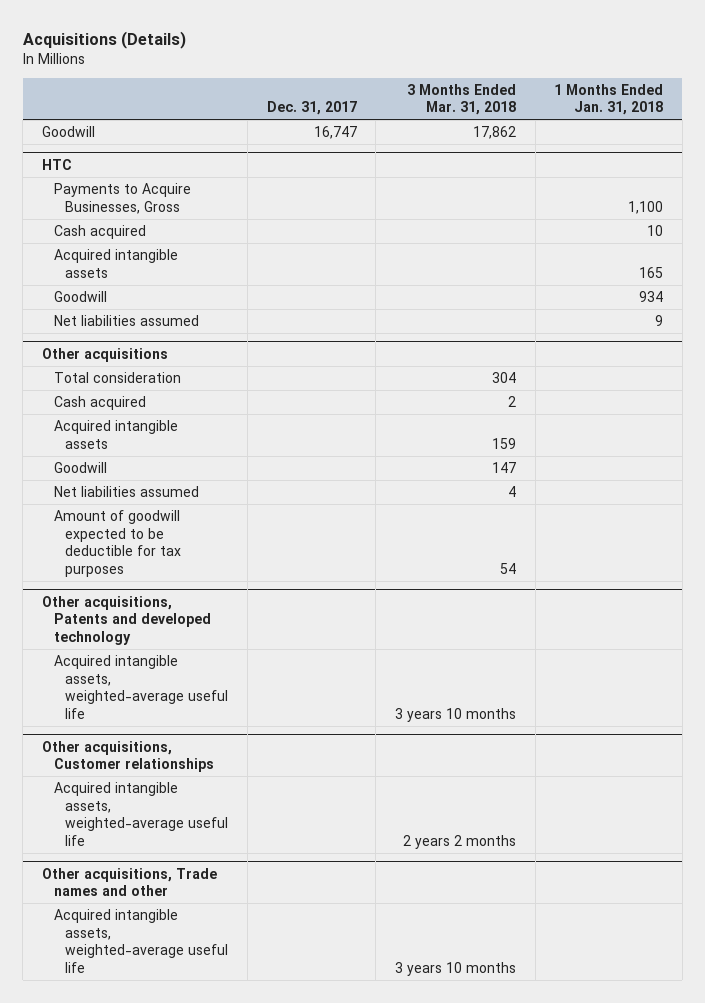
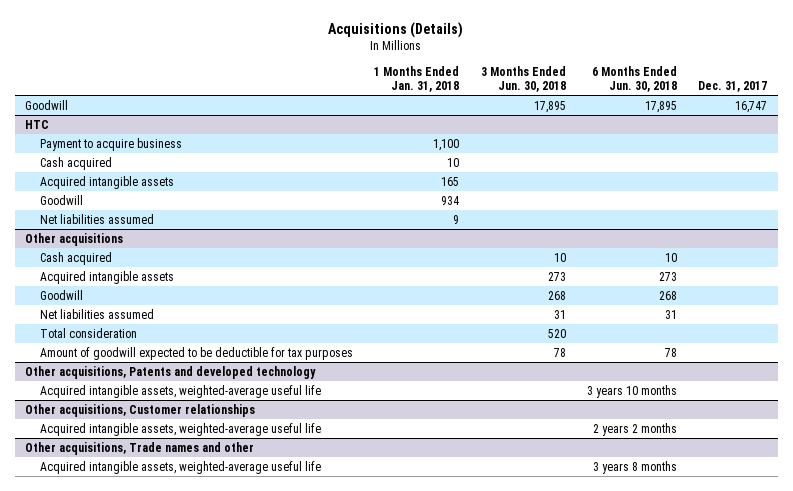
[406,83,516,116] 3 Months Ended Mar. 31, 2018 -> none
none -> [480,65,566,93] 3 Months Ended Jun. 30, 2018
none -> [591,65,677,93] 6 Months Ended Jun. 30, 2018
[53,183,191,214] Payments to Acquire Businesses, Gross -> [40,137,183,151] Payment to acquire business
[53,372,181,384] Total consideration -> [40,327,138,338] Total consideration

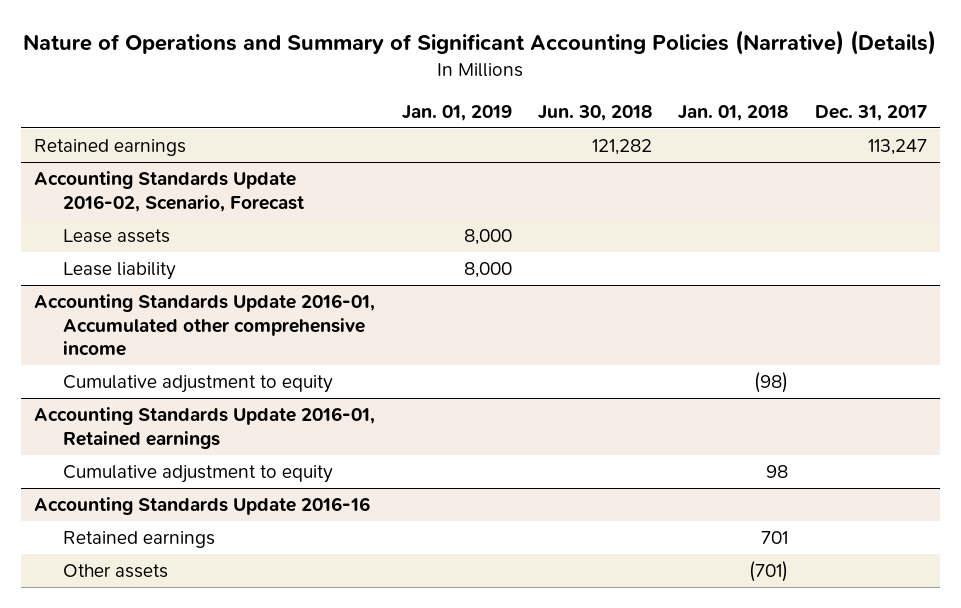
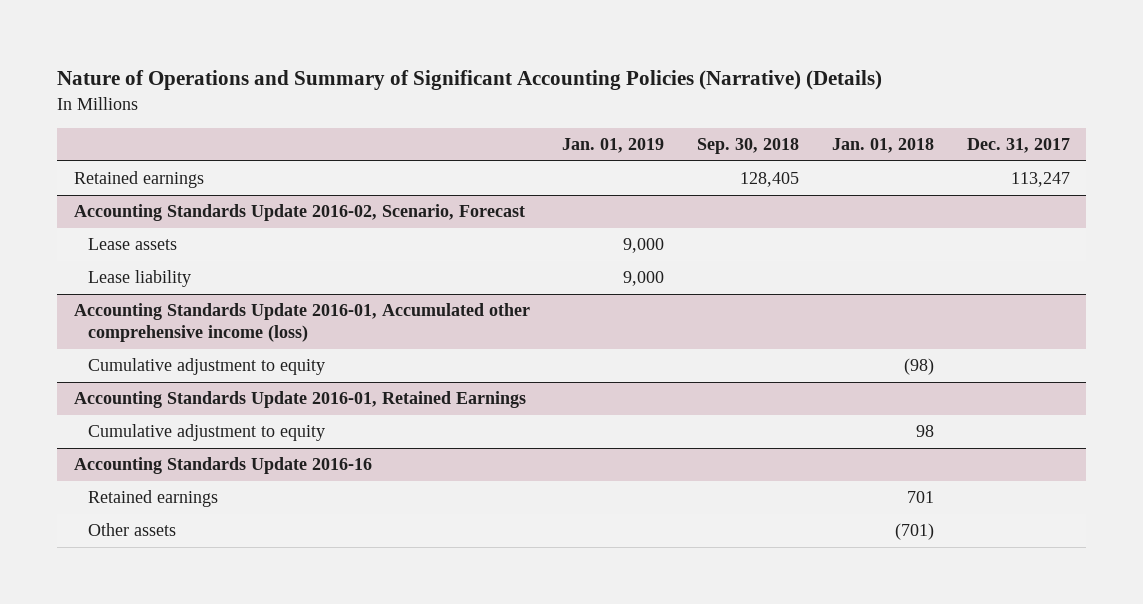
[537,104,652,121] Jun. 30, 2018 -> none
none -> [697,138,800,155] Sep. 30, 2018
[463,228,512,245] 8,000 -> [623,238,665,254] 9,000
[463,261,512,278] 8,000 -> [623,271,665,287] 9,000
[34,293,376,357] Accounting Standards Update 2016-01, Accumulated other comprehensive income -> [73,303,530,342] Accounting Standards Update 2016-01, Accumulated other comprehensive income (loss)
[34,406,376,449] Accounting Standards Update 2016-01, Retained earnings -> [73,391,526,409] Accounting Standards Update 2016-01, Retained Earnings

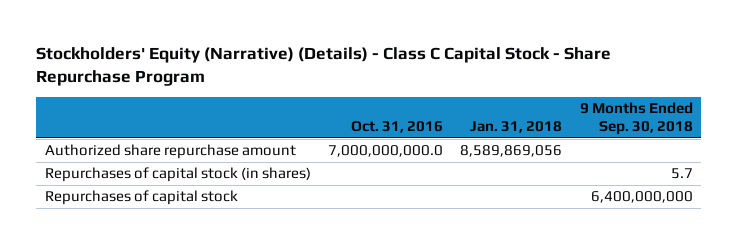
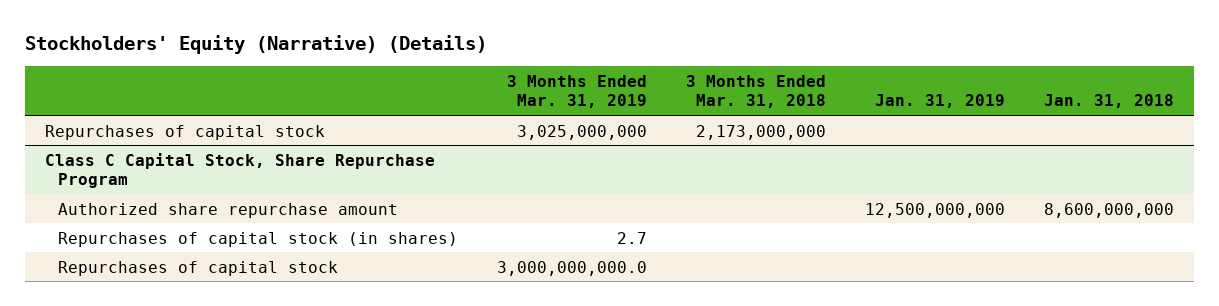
[35,46,611,87] Stockholders' Equity (Narrative) (Details) - Class C Capital Stock - Share Repurchase Program -> [25,35,488,55] Stockholders' Equity (Narrative) (Details)
[350,121,443,134] Oct. 31, 2016 -> none
[579,102,693,136] 9 Months Ended Sep. 30, 2018 -> none
none -> [506,74,647,109] 3 Months Ended Mar. 31, 2019
none -> [685,74,826,109] 3 Months Ended Mar. 31, 2018
none -> [875,94,1006,109] Jan. 31, 2019
[44,144,296,160] Authorized share repurchase amount -> none
[44,167,311,183] Repurchases of capital stock (in shares) -> none
none -> [44,152,435,188] Class C Capital Stock, Share Repurchase Program
none -> [57,202,398,218] Authorized share repurchase amount
none -> [57,231,458,247] Repurchases of capital stock (in shares)
none -> [57,260,338,276] Repurchases of capital stock

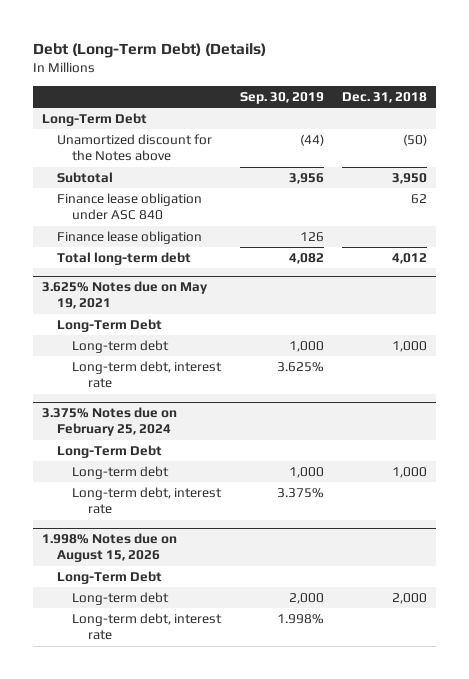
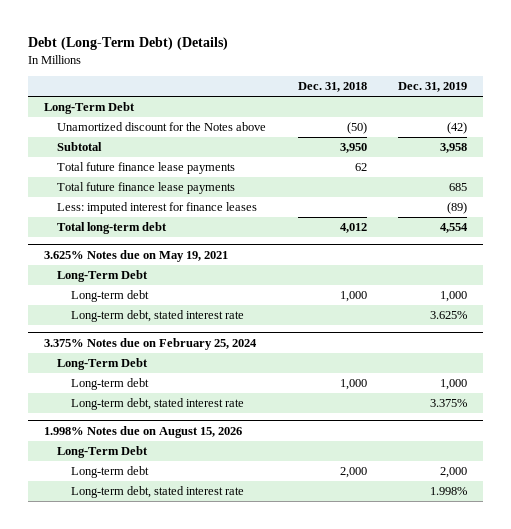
[239,91,324,104] Sep. 30, 2019 -> none
none -> [398,82,468,93] Dec. 31, 2019
[57,193,203,221] Finance lease obligation under ASC 840 -> [57,161,236,174] Total future finance lease payments
[57,231,203,245] Finance lease obligation -> [57,181,236,194] Total future finance lease payments
none -> [57,201,258,214] Less: imputed interest for finance leases
[72,361,223,389] Long-term debt, interest rate -> [70,309,244,322] Long-term debt, stated interest rate
[72,487,223,515] Long-term debt, interest rate -> [70,397,244,410] Long-term debt, stated interest rate
[72,613,223,641] Long-term debt, interest rate -> [70,485,244,498] Long-term debt, stated interest rate

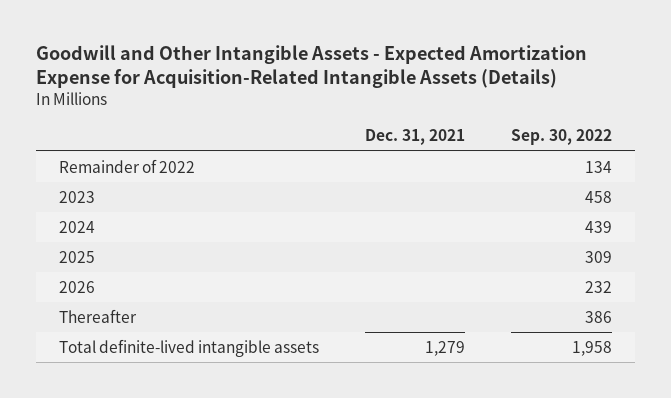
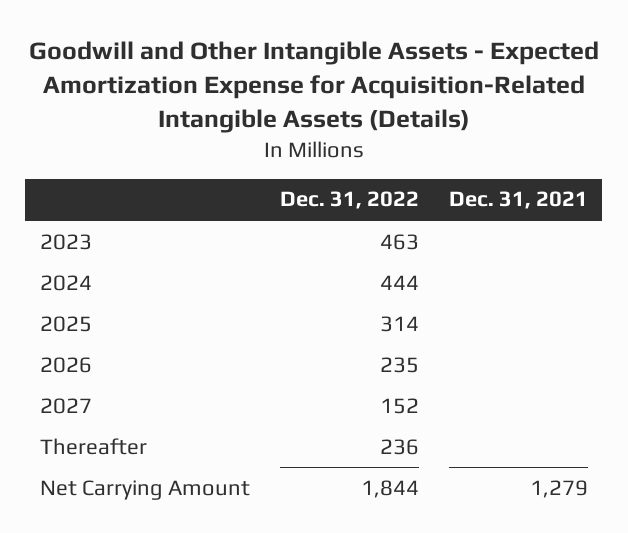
[511,129,613,146] Sep. 30, 2022 -> none
none -> [279,191,419,210] Dec. 31, 2022
[59,158,196,173] Remainder of 2022 -> none
none -> [40,397,93,414] 2027
[59,338,320,357] Total definite-lived intangible assets -> [40,479,251,500] Net Carrying Amount

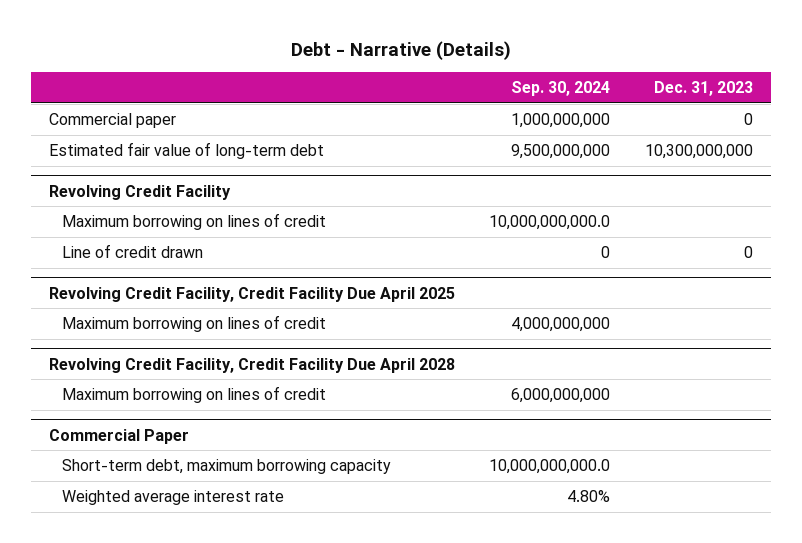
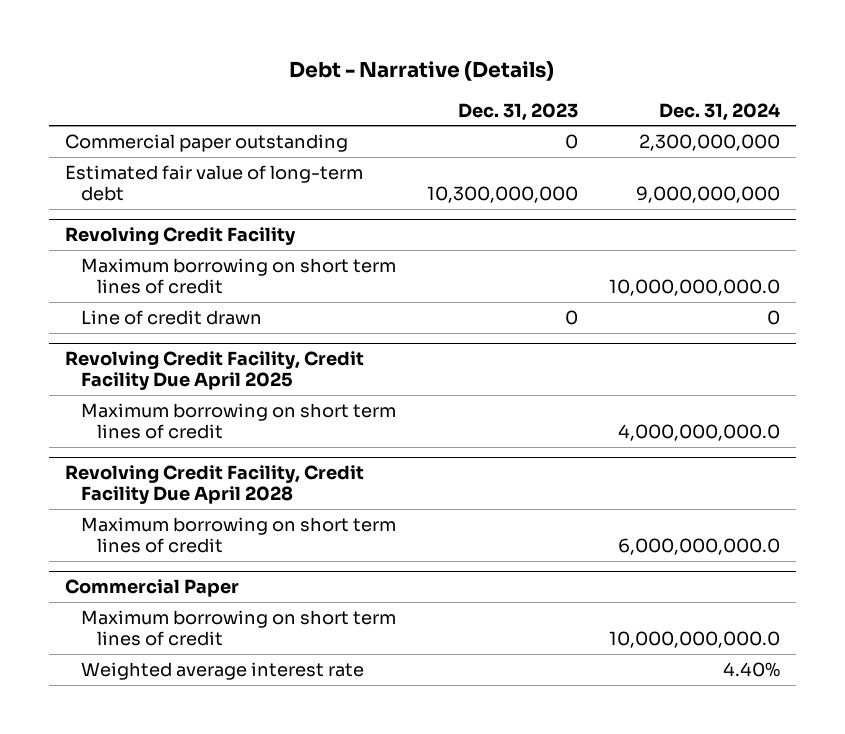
[511,80,611,96] Sep. 30, 2024 -> none
none -> [659,102,781,121] Dec. 31, 2024
[48,113,176,129] Commercial paper -> [64,133,348,152] Commercial paper outstanding
[61,213,326,231] Maximum borrowing on lines of credit -> [80,257,396,294] Maximum borrowing on short term lines of credit
[61,315,326,333] Maximum borrowing on lines of credit -> [80,402,396,439] Maximum borrowing on short term lines of credit
[61,386,326,404] Maximum borrowing on lines of credit -> [80,516,396,553] Maximum borrowing on short term lines of credit
[61,459,391,475] Short-term debt, maximum borrowing capacity -> [80,609,396,646] Maximum borrowing on short term lines of credit

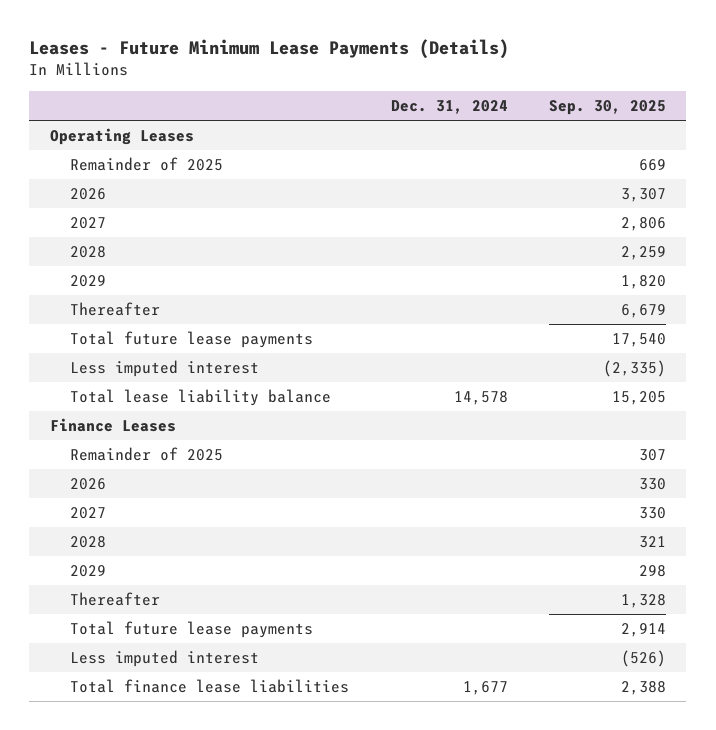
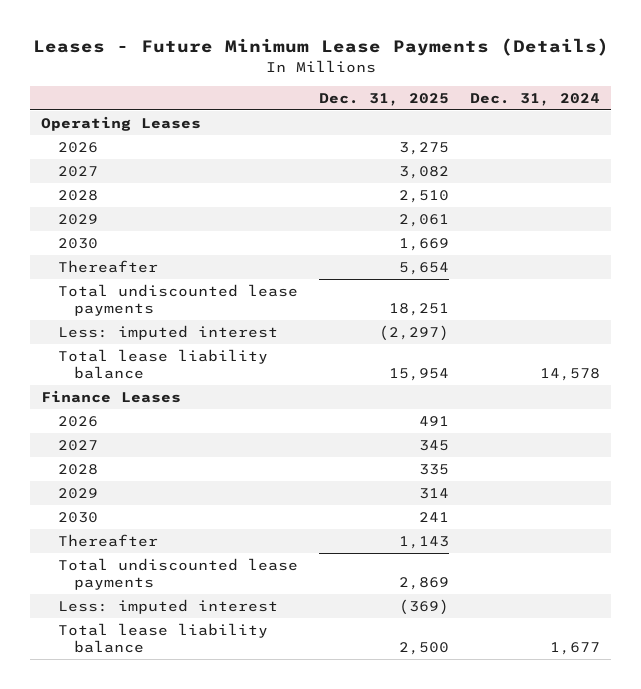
[548,99,666,115] Sep. 30, 2025 -> none
none -> [318,92,449,106] Dec. 31, 2025
[70,157,224,172] Remainder of 2025 -> none
none -> [57,238,98,250] 2030
[70,331,314,349] Total future lease payments -> [57,284,298,316] Total undiscounted lease payments
[70,360,260,378] Less imputed interest -> [57,325,278,341] Less: imputed interest
[70,447,224,462] Remainder of 2025 -> none
none -> [57,512,98,524] 2030
[70,621,314,639] Total future lease payments -> [57,558,298,590] Total undiscounted lease payments
[70,650,260,668] Less imputed interest -> [57,599,278,615] Less: imputed interest
[70,679,350,694] Total finance lease liabilities -> [57,623,268,653] Total lease liability balance

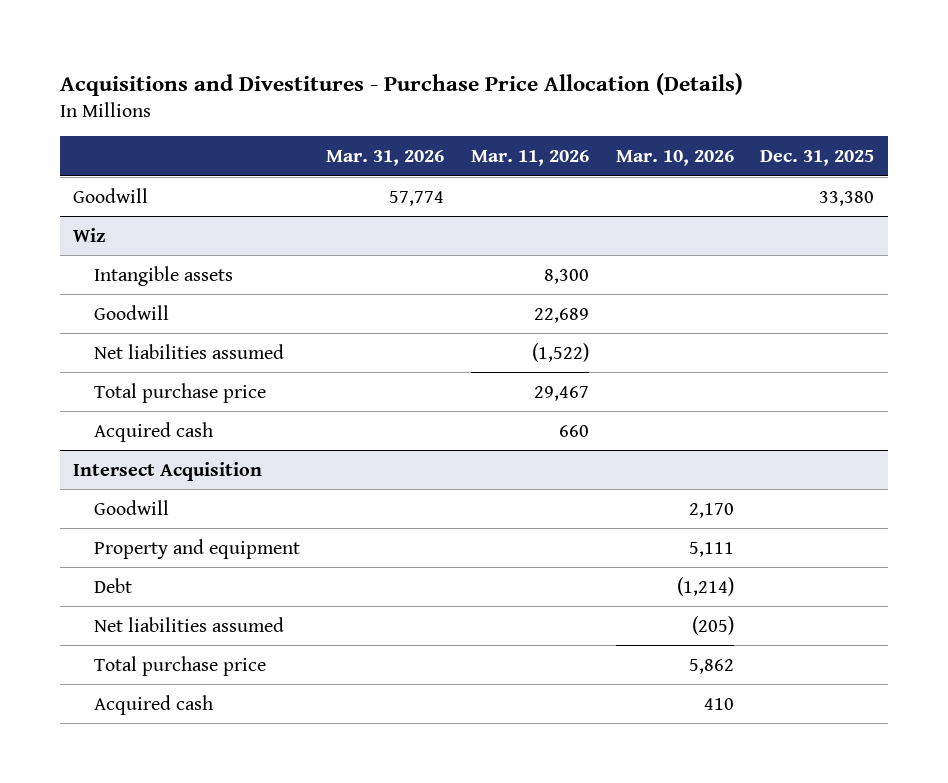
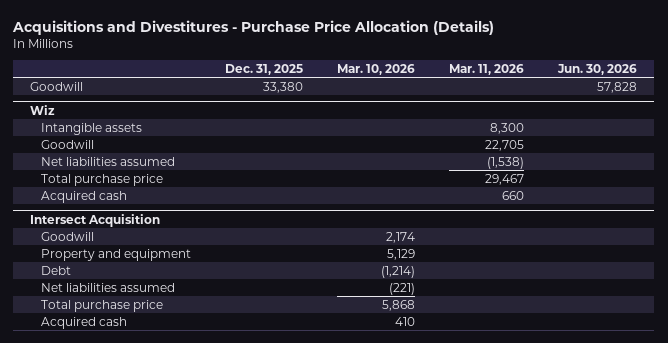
[326,150,445,167] Mar. 31, 2026 -> none
none -> [557,63,638,75] Jun. 30, 2026
[533,307,589,323] 22,689 -> [485,139,525,151] 22,705
[531,342,589,362] (1,522) -> [487,156,525,169] (1,538)
[688,502,734,518] 2,170 -> [385,231,415,243] 2,174
[688,541,734,557] 5,111 -> [386,248,415,260] 5,129
[691,615,734,635] (205) -> [388,282,415,295] (221)
[688,658,734,674] 5,862 -> [381,299,415,311] 5,868

